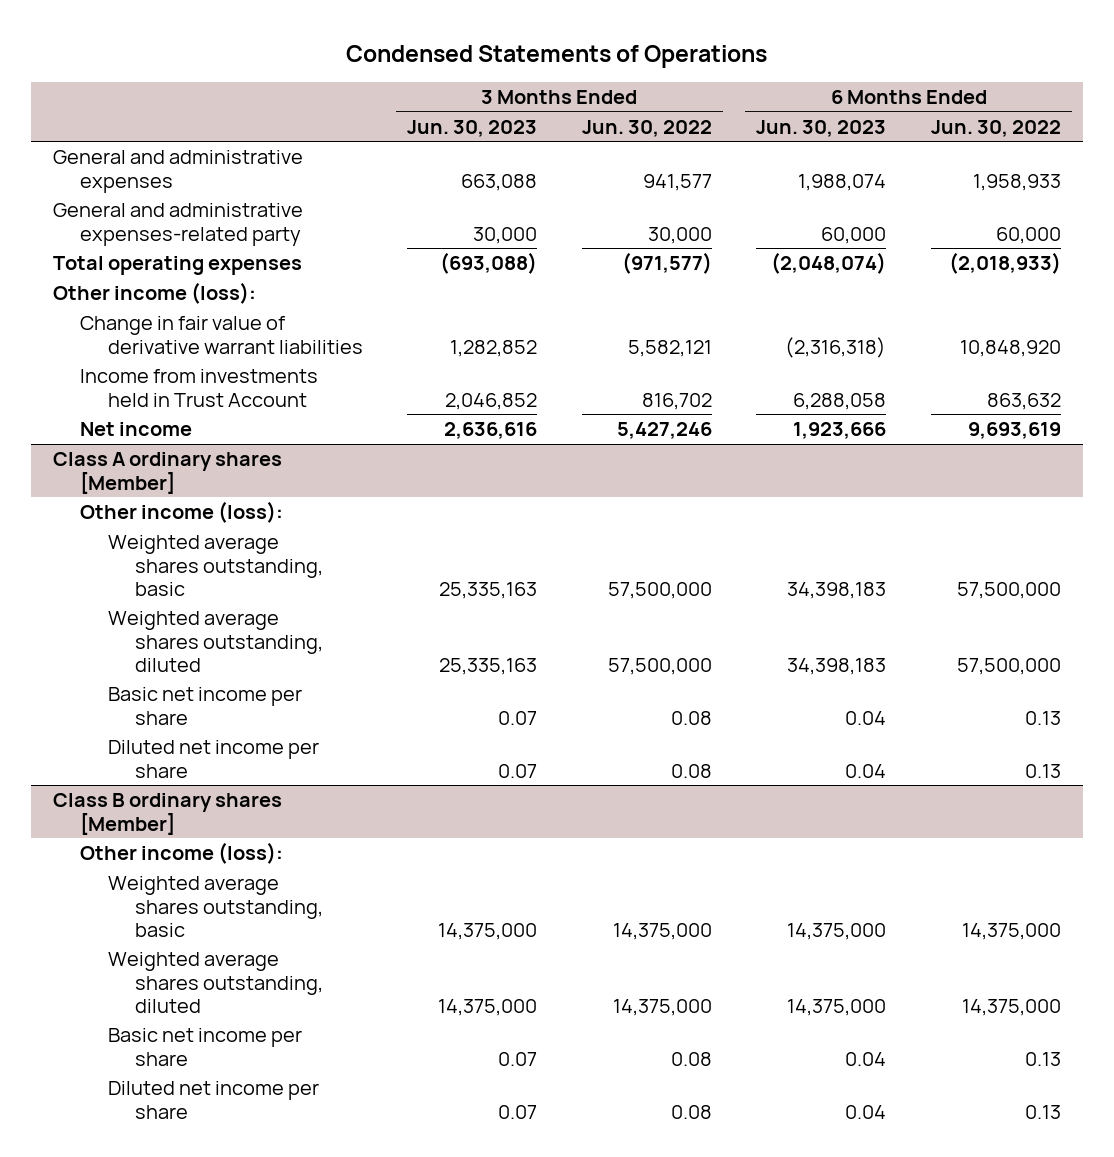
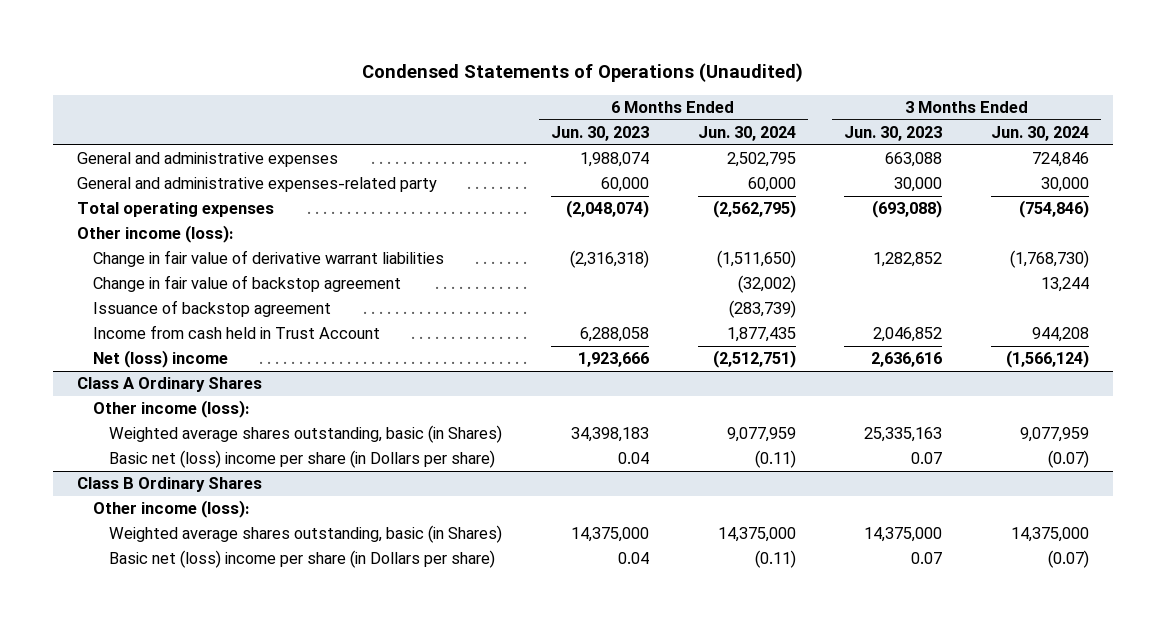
[346,45,768,69] Condensed Statements of Operations -> [362,63,804,83] Condensed Statements of Operations (Unaudited)
[581,119,712,137] Jun. 30, 2022 -> none
[930,119,1061,137] Jun. 30, 2022 -> none
none -> [697,125,796,141] Jun. 30, 2024
none -> [990,125,1089,141] Jun. 30, 2024
none -> [93,275,402,293] Change in fair value of backstop agreement
none -> [93,300,332,318] Issuance of backstop agreement
[80,369,319,407] Income from investments held in Trust Account -> [93,325,381,340] Income from cash held in Trust Account
[80,422,193,437] Net income -> [93,350,229,369] Net (loss) income
[53,452,283,494] Class A ordinary shares [Member] -> [77,377,263,393] Class A Ordinary Shares
[107,611,323,672] Weighted average shares outstanding, diluted -> none
[107,740,319,778] Diluted net income per share -> none
[107,535,323,596] Weighted average shares outstanding, basic -> [109,425,503,444] Weighted average shares outstanding, basic (in Shares)
[107,687,302,725] Basic net income per share -> [109,450,496,469] Basic net (loss) income per share (in Dollars per share)
[53,793,283,835] Class B ordinary shares [Member] -> [77,477,263,493] Class B Ordinary Shares
[107,952,323,1013] Weighted average shares outstanding, diluted -> none
[107,1081,319,1119] Diluted net income per share -> none
[107,876,323,937] Weighted average shares outstanding, basic -> [109,525,503,544] Weighted average shares outstanding, basic (in Shares)
[107,1028,302,1066] Basic net income per share -> [109,550,496,569] Basic net (loss) income per share (in Dollars per share)

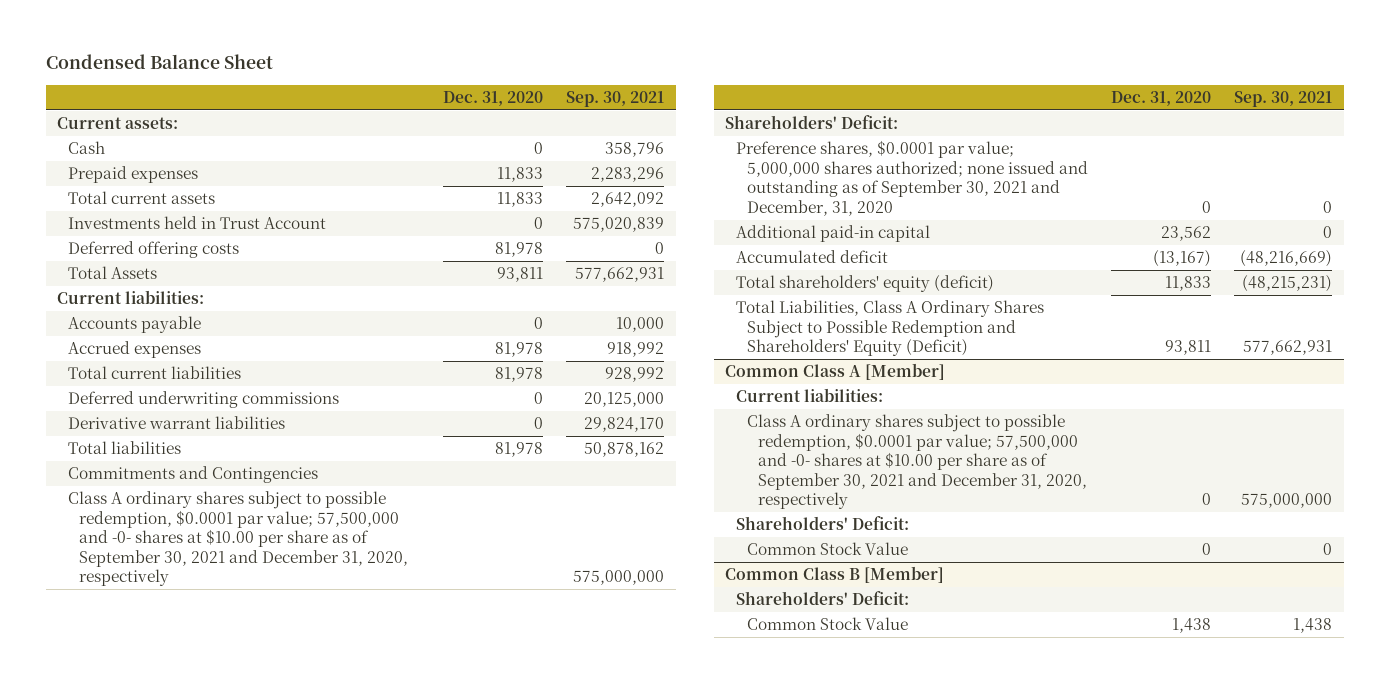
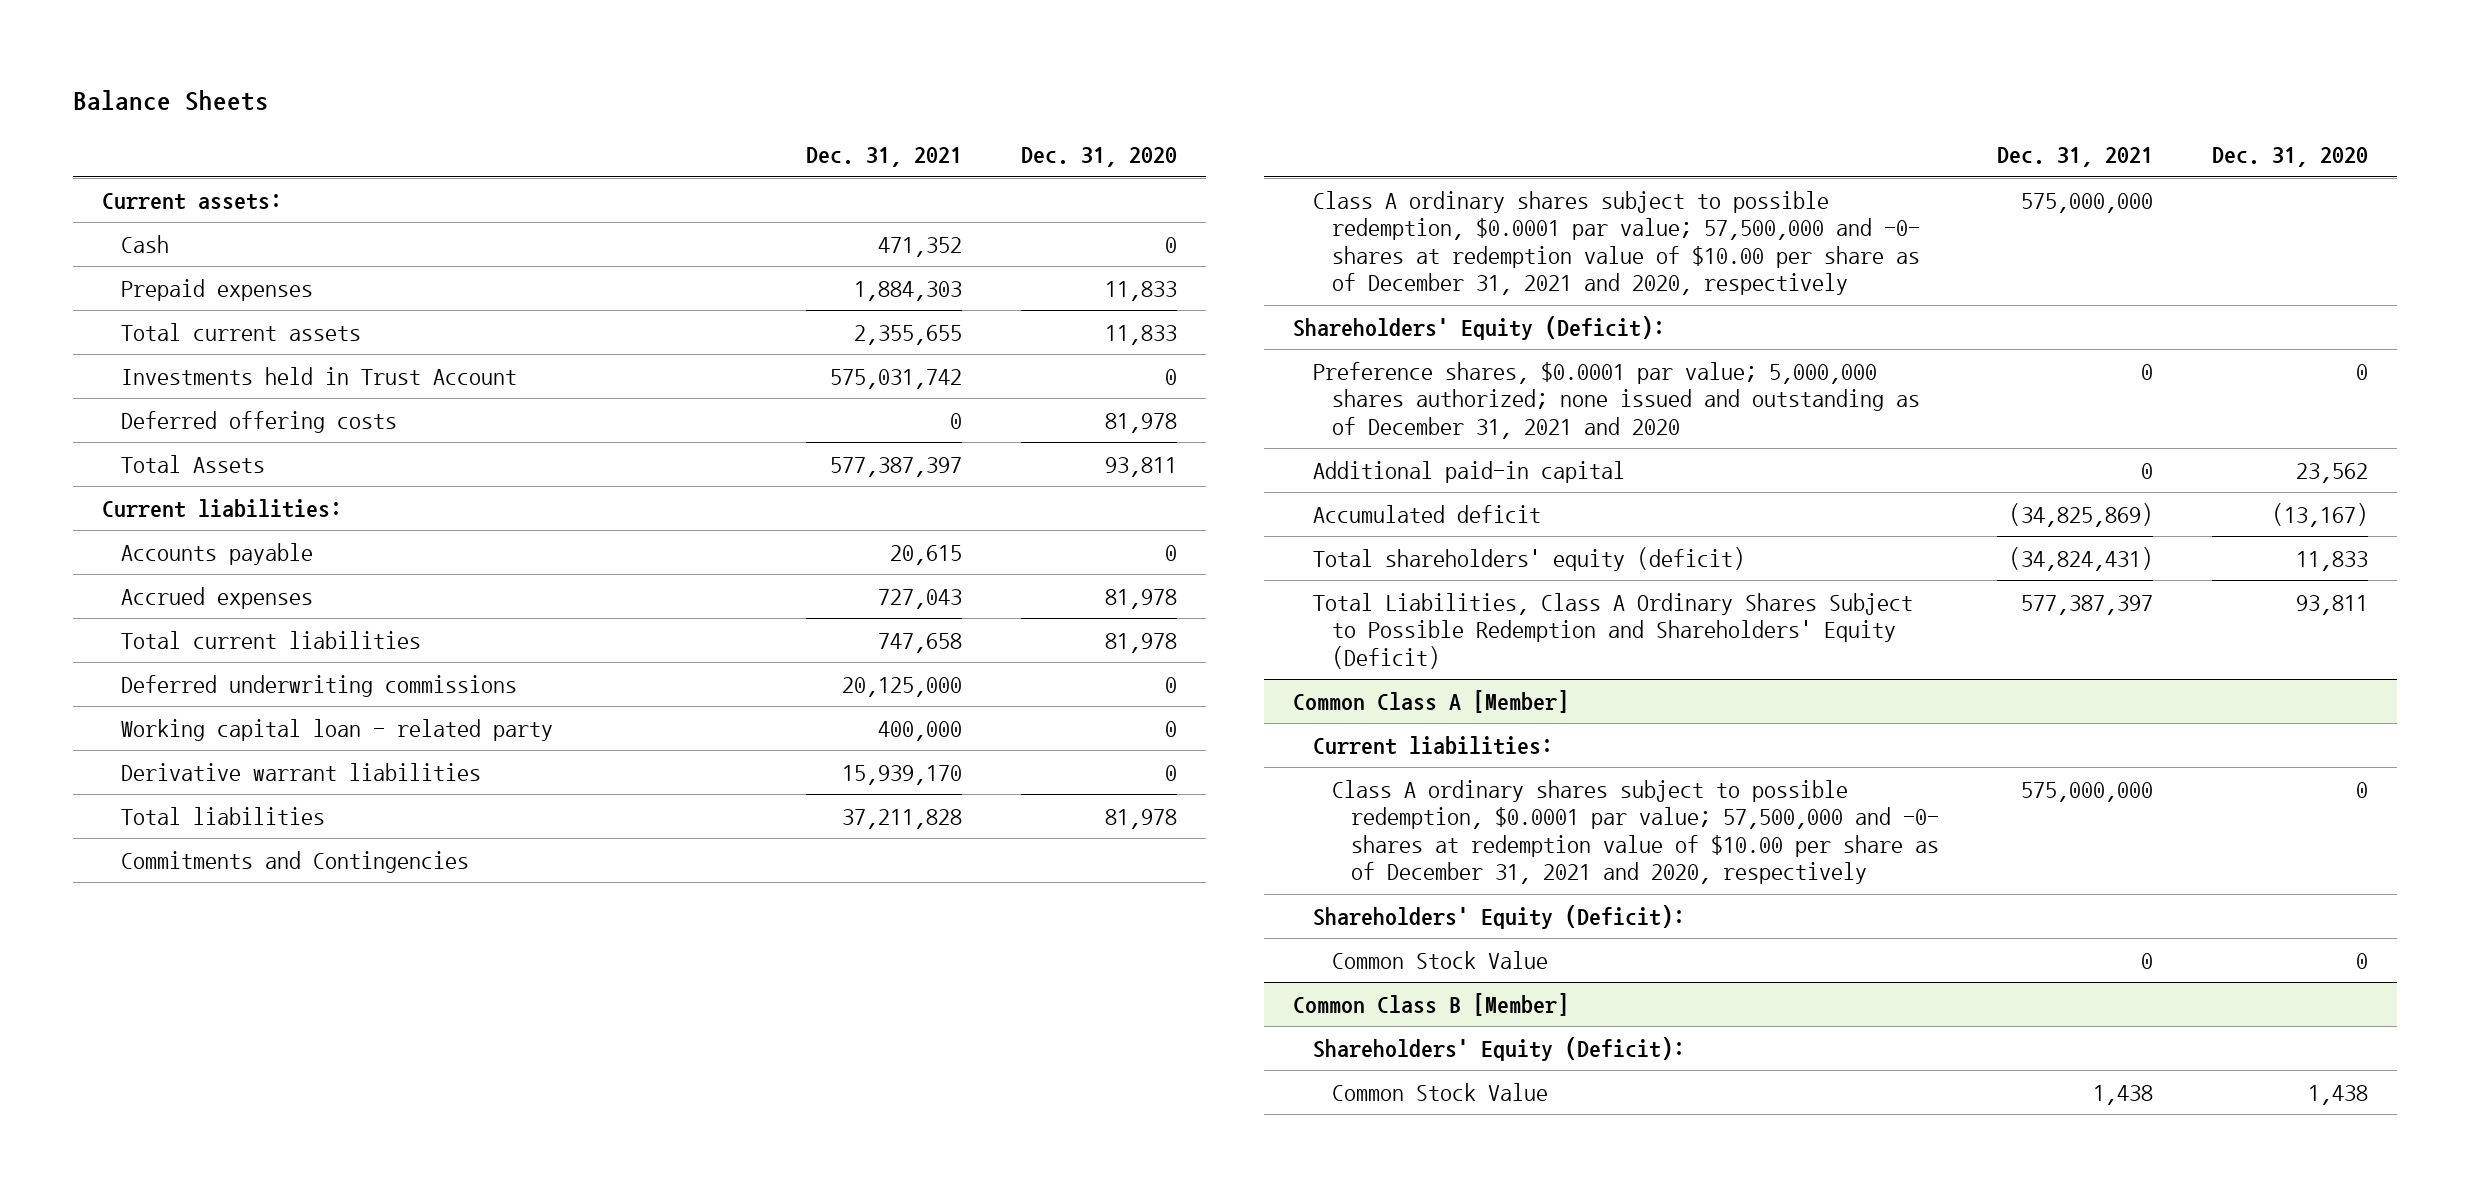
[45,54,273,70] Condensed Balance Sheet -> [73,90,270,112] Balance Sheets
[566,90,665,107] Sep. 30, 2021 -> none
none -> [806,147,963,168] Dec. 31, 2021
none -> [121,718,554,741] Working capital loan - related party
[68,491,409,587] Class A ordinary shares subject to possible redemption, $0.0001 par value; 57,500,000 and -0- shares at $10.00 per share as of September 30, 2021 and December 31, 2020, respectively -> [1312,190,1920,296] Class A ordinary shares subject to possible redemption, $0.0001 par value; 57,500,000 and -0- shares at redemption value of $10.00 per share as of December 31, 2021 and 2020, respectively
[725,115,899,130] Shareholders' Deficit: -> [1293,315,1666,340] Shareholders' Equity (Deficit):
[736,140,1089,216] Preference shares, $0.0001 par value; 5,000,000 shares authorized; none issued and outstanding as of September 30, 2021 and December, 31, 2020 -> [1312,361,1920,439] Preference shares, $0.0001 par value; 5,000,000 shares authorized; none issued and outstanding as of December 31, 2021 and 2020
[747,414,1087,510] Class A ordinary shares subject to possible redemption, $0.0001 par value; 57,500,000 and -0- shares at $10.00 per share as of September 30, 2021 and December 31, 2020, respectively -> [1331,779,1939,885] Class A ordinary shares subject to possible redemption, $0.0001 par value; 57,500,000 and -0- shares at redemption value of $10.00 per share as of December 31, 2021 and 2020, respectively
[736,516,910,531] Shareholders' Deficit: -> [1312,904,1685,929] Shareholders' Equity (Deficit):
[736,591,910,606] Shareholders' Deficit: -> [1312,1036,1685,1061] Shareholders' Equity (Deficit):

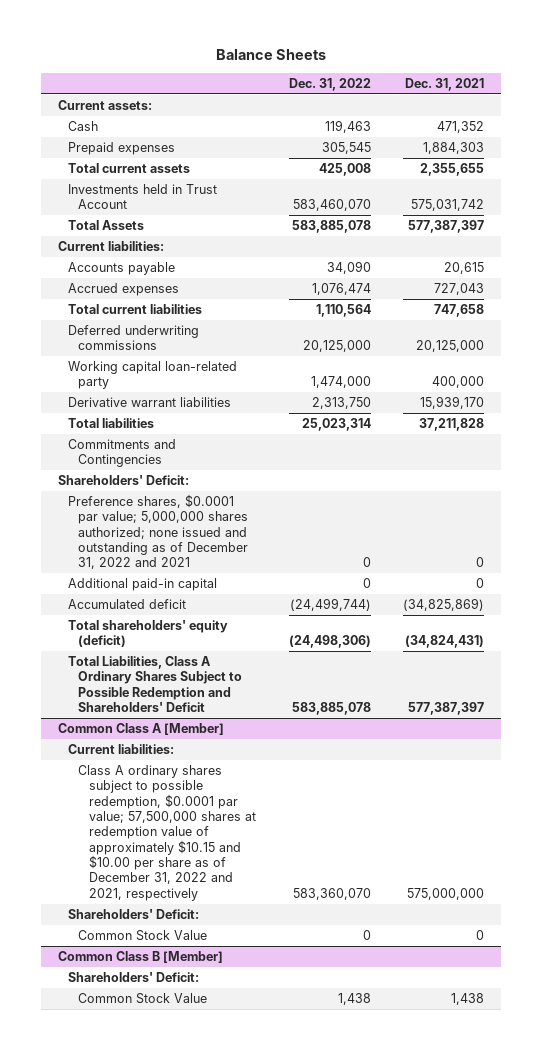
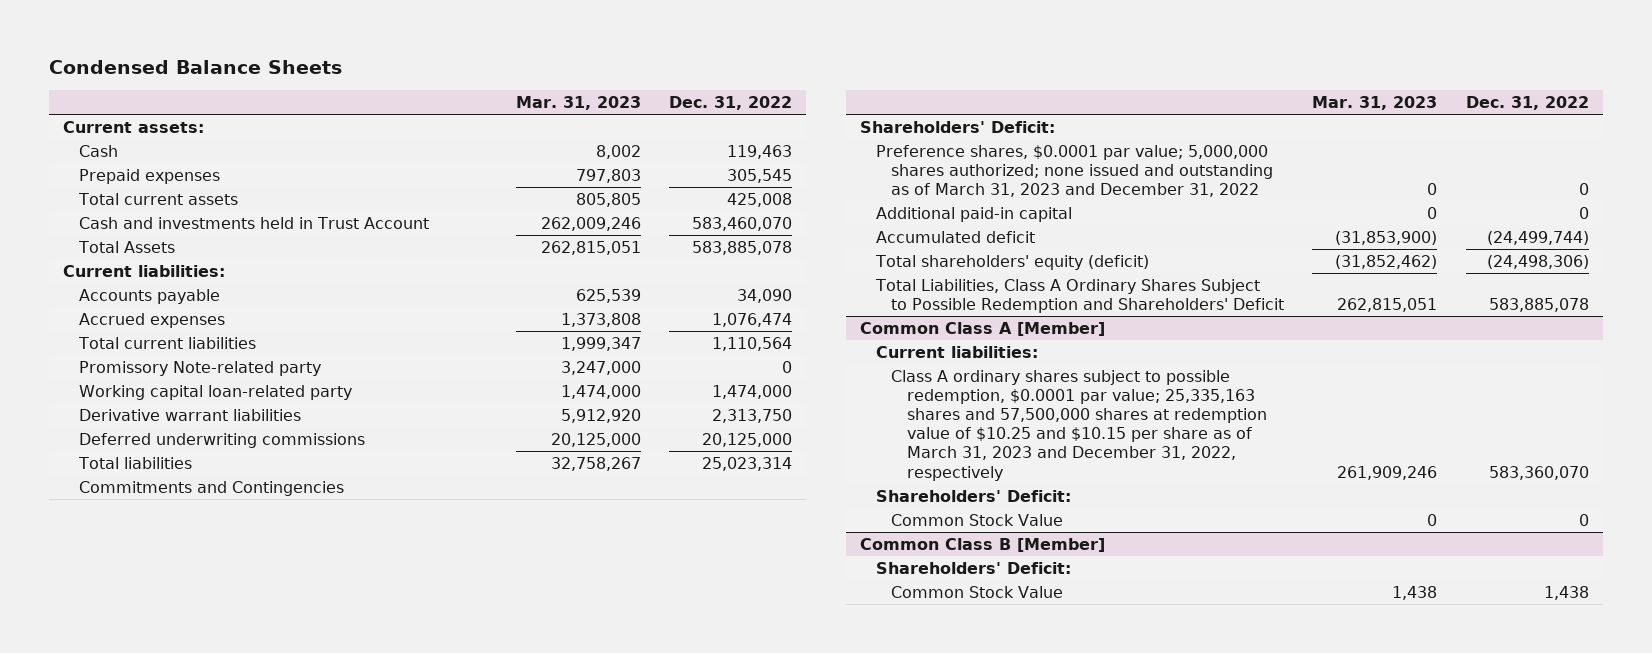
[215,49,326,61] Balance Sheets -> [49,60,343,75] Condensed Balance Sheets
[405,77,485,91] Dec. 31, 2021 -> none
none -> [515,96,641,111] Mar. 31, 2023
[67,184,217,210] Investments held in Trust Account -> [78,216,429,229] Cash and investments held in Trust Account
none -> [78,360,321,376] Promissory Note-related party
[67,325,199,351] Deferred underwriting commissions -> [78,432,365,448] Deferred underwriting commissions
[67,494,249,570] Preference shares, $0.0001 par value; 5,000,000 shares authorized; none issued and outstanding as of December 31, 2022 and 2021 -> [875,144,1274,198] Preference shares, $0.0001 par value; 5,000,000 shares authorized; none issued and outstanding as of March 31, 2023 and December 31, 2022
[78,765,256,901] Class A ordinary shares subject to possible redemption, $0.0001 par value; 57,500,000 shares at redemption value of approximately $10.15 and $10.00 per share as of December 31, 2022 and 2021, respectively -> [891,369,1268,481] Class A ordinary shares subject to possible redemption, $0.0001 par value; 25,335,163 shares and 57,500,000 shares at redemption value of $10.25 and $10.15 per share as of March 31, 2023 and December 31, 2022, respectively

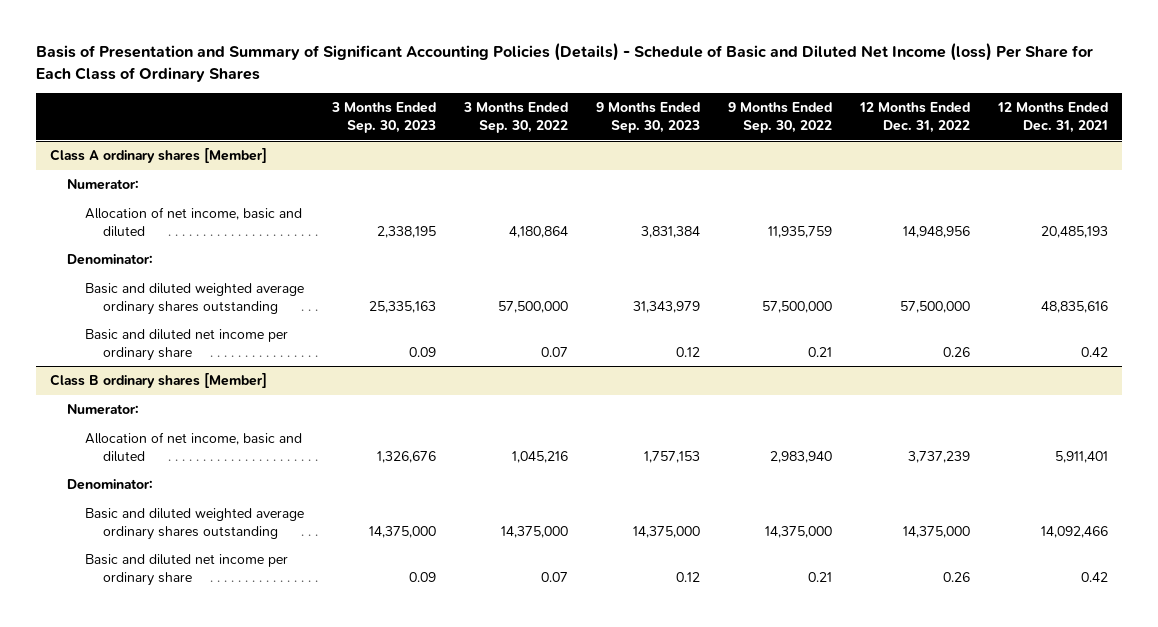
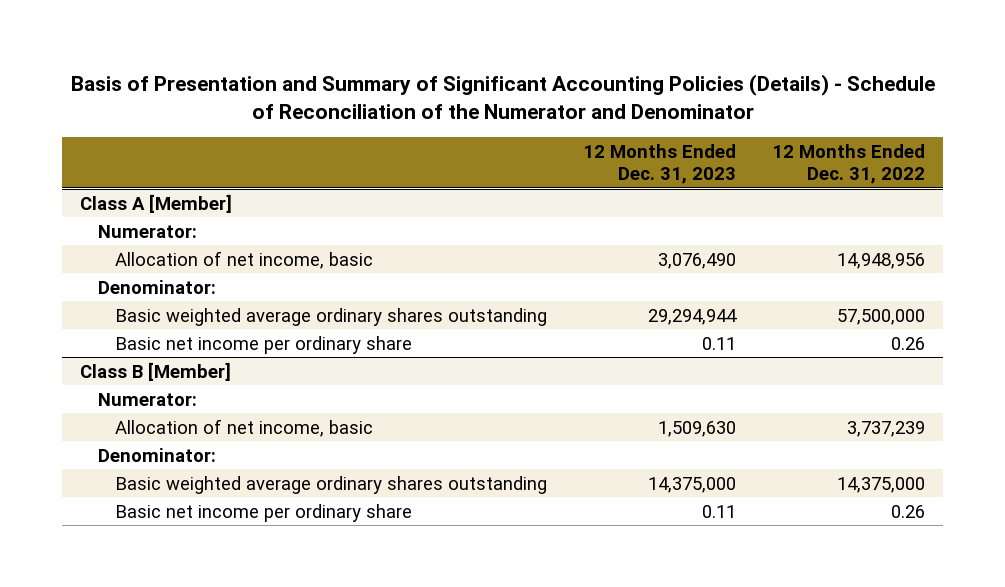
[35,43,1093,83] Basis of Presentation and Summary of Significant Accounting Policies (Details) - Schedule of Basic and Diluted Net Income (loss) Per Share for Each Class of Ordinary Shares -> [70,73,935,120] Basis of Presentation and Summary of Significant Accounting Policies (Details) - Schedule of Reconciliation of the Numerator and Denominator
[330,102,436,134] 3 Months Ended Sep. 30, 2023 -> none
[462,102,568,134] 3 Months Ended Sep. 30, 2022 -> none
[595,102,700,134] 9 Months Ended Sep. 30, 2023 -> none
[727,102,832,134] 9 Months Ended Sep. 30, 2022 -> none
[997,102,1109,134] 12 Months Ended Dec. 31, 2021 -> none
none -> [583,143,737,184] 12 Months Ended Dec. 31, 2023
[49,148,267,164] Class A ordinary shares [Member] -> [80,193,233,213] Class A [Member]
[84,207,302,237] Allocation of net income, basic and diluted -> [115,250,374,269] Allocation of net income, basic
[84,283,304,315] Basic and diluted weighted average ordinary shares outstanding -> [115,307,548,326] Basic weighted average ordinary shares outstanding
[84,329,288,361] Basic and diluted net income per ordinary share -> [115,335,413,354] Basic net income per ordinary share
[49,373,267,389] Class B ordinary shares [Member] -> [80,361,232,381] Class B [Member]
[84,432,302,462] Allocation of net income, basic and diluted -> [115,418,374,437] Allocation of net income, basic
[84,508,304,540] Basic and diluted weighted average ordinary shares outstanding -> [115,475,548,494] Basic weighted average ordinary shares outstanding
[84,554,288,586] Basic and diluted net income per ordinary share -> [115,503,413,522] Basic net income per ordinary share

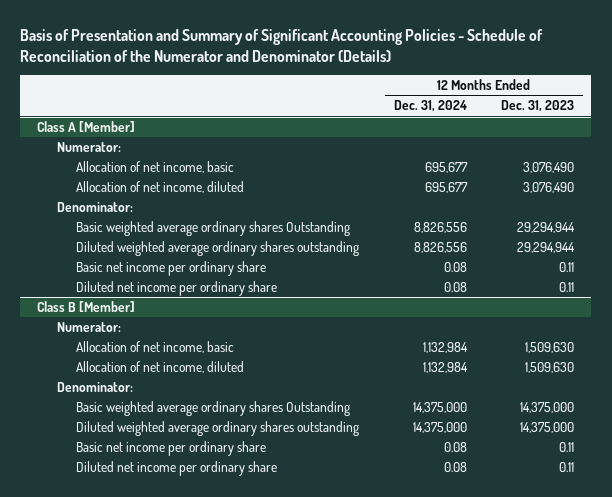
[70,73,935,120] Basis of Presentation and Summary of Significant Accounting Policies (Details) - Schedule of Reconciliation of the Numerator and Denominator -> [20,28,544,62] Basis of Presentation and Summary of Significant Accounting Policies - Schedule of Reconciliation of the Numerator and Denominator (Details)
[772,143,926,184] 12 Months Ended Dec. 31, 2022 -> none
none -> [393,100,467,113] Dec. 31, 2024
none -> [76,181,245,194] Allocation of net income, diluted
[115,307,548,326] Basic weighted average ordinary shares outstanding -> [76,221,351,237] Basic weighted average ordinary shares Outstanding
none -> [76,241,360,257] Diluted weighted average ordinary shares outstanding
none -> [76,281,278,297] Diluted net income per ordinary share
none -> [76,361,245,374] Allocation of net income, diluted
[115,475,548,494] Basic weighted average ordinary shares outstanding -> [76,401,351,417] Basic weighted average ordinary shares Outstanding
none -> [76,421,360,437] Diluted weighted average ordinary shares outstanding
none -> [76,461,278,477] Diluted net income per ordinary share

